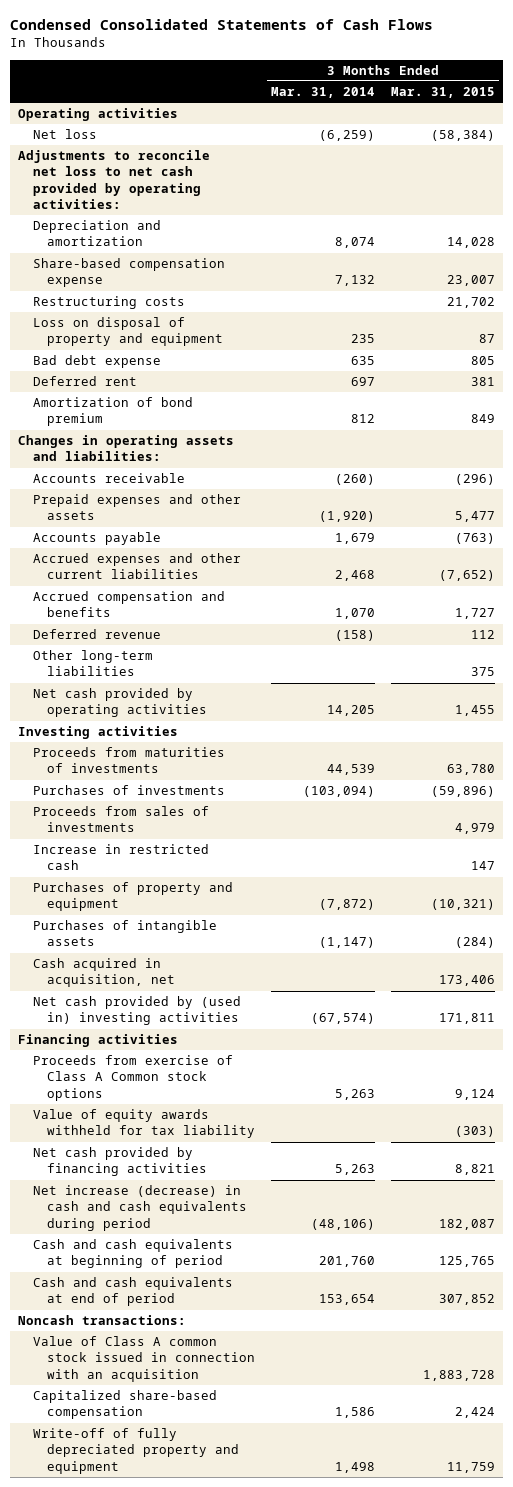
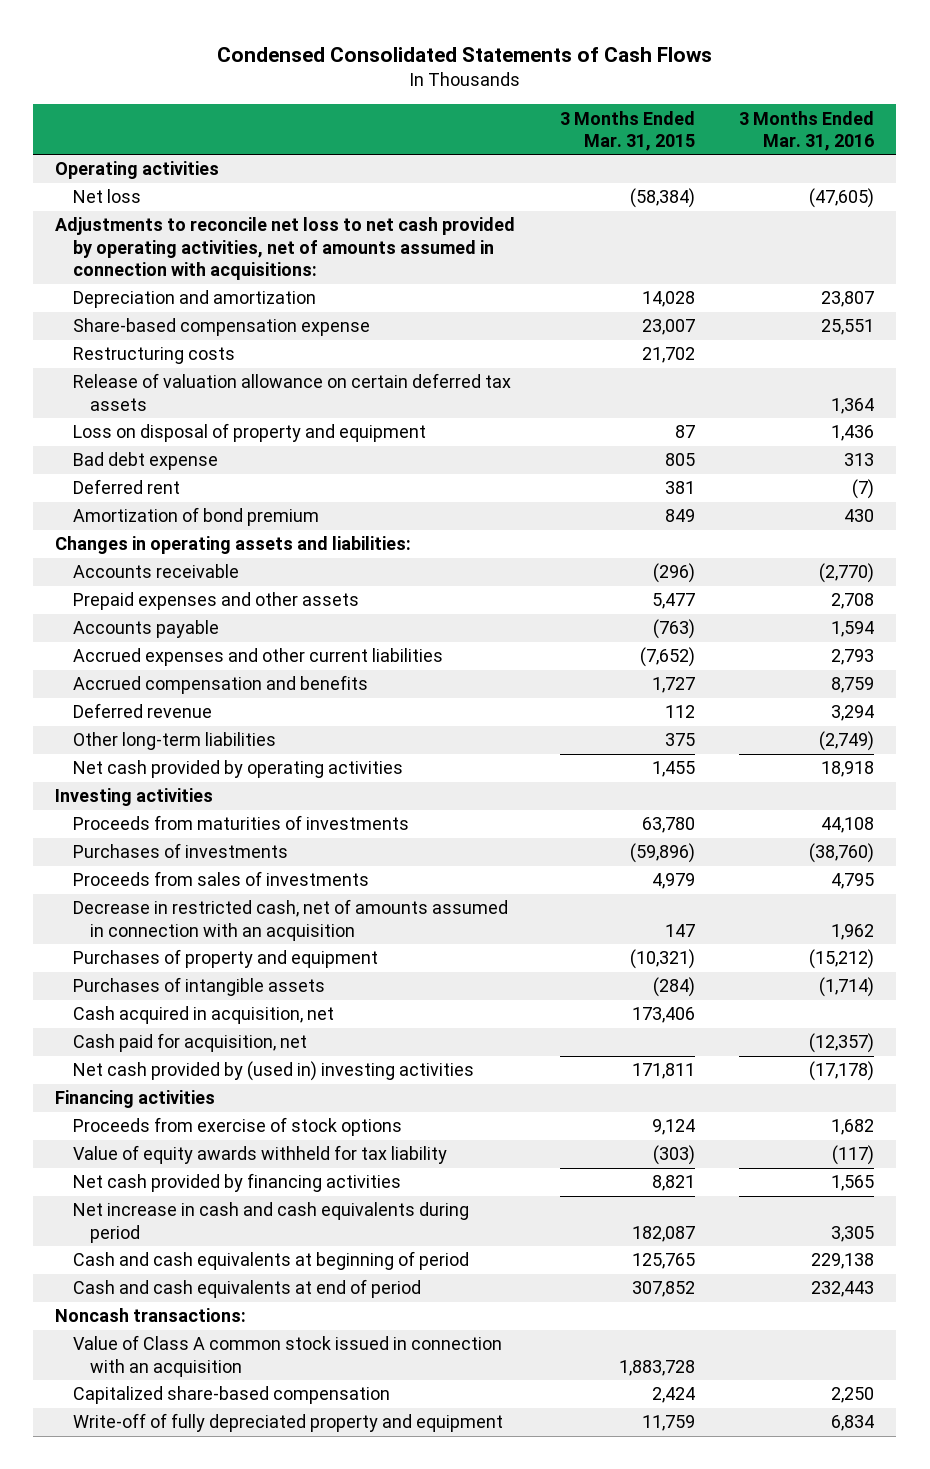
[270,87,375,99] Mar. 31, 2014 -> none
none -> [739,110,875,152] 3 Months Ended Mar. 31, 2016
[18,150,211,209] Adjustments to reconcile net loss to net cash provided by operating activities: -> [55,217,516,281] Adjustments to reconcile net loss to net cash provided by operating activities, net of amounts assumed in connection with acquisitions:
none -> [72,373,511,411] Release of valuation allowance on certain deferred tax assets
[32,844,209,871] Increase in restricted cash -> [72,899,508,941] Decrease in restricted cash, net of amounts assumed in connection with an acquisition
none -> [72,1033,307,1053] Cash paid for acquisition, net
[32,1055,233,1101] Proceeds from exercise of Class A Common stock options -> [72,1117,402,1137] Proceeds from exercise of stock options
[32,1185,247,1231] Net increase (decrease) in cash and cash equivalents during period -> [72,1202,469,1243] Net increase in cash and cash equivalents during period

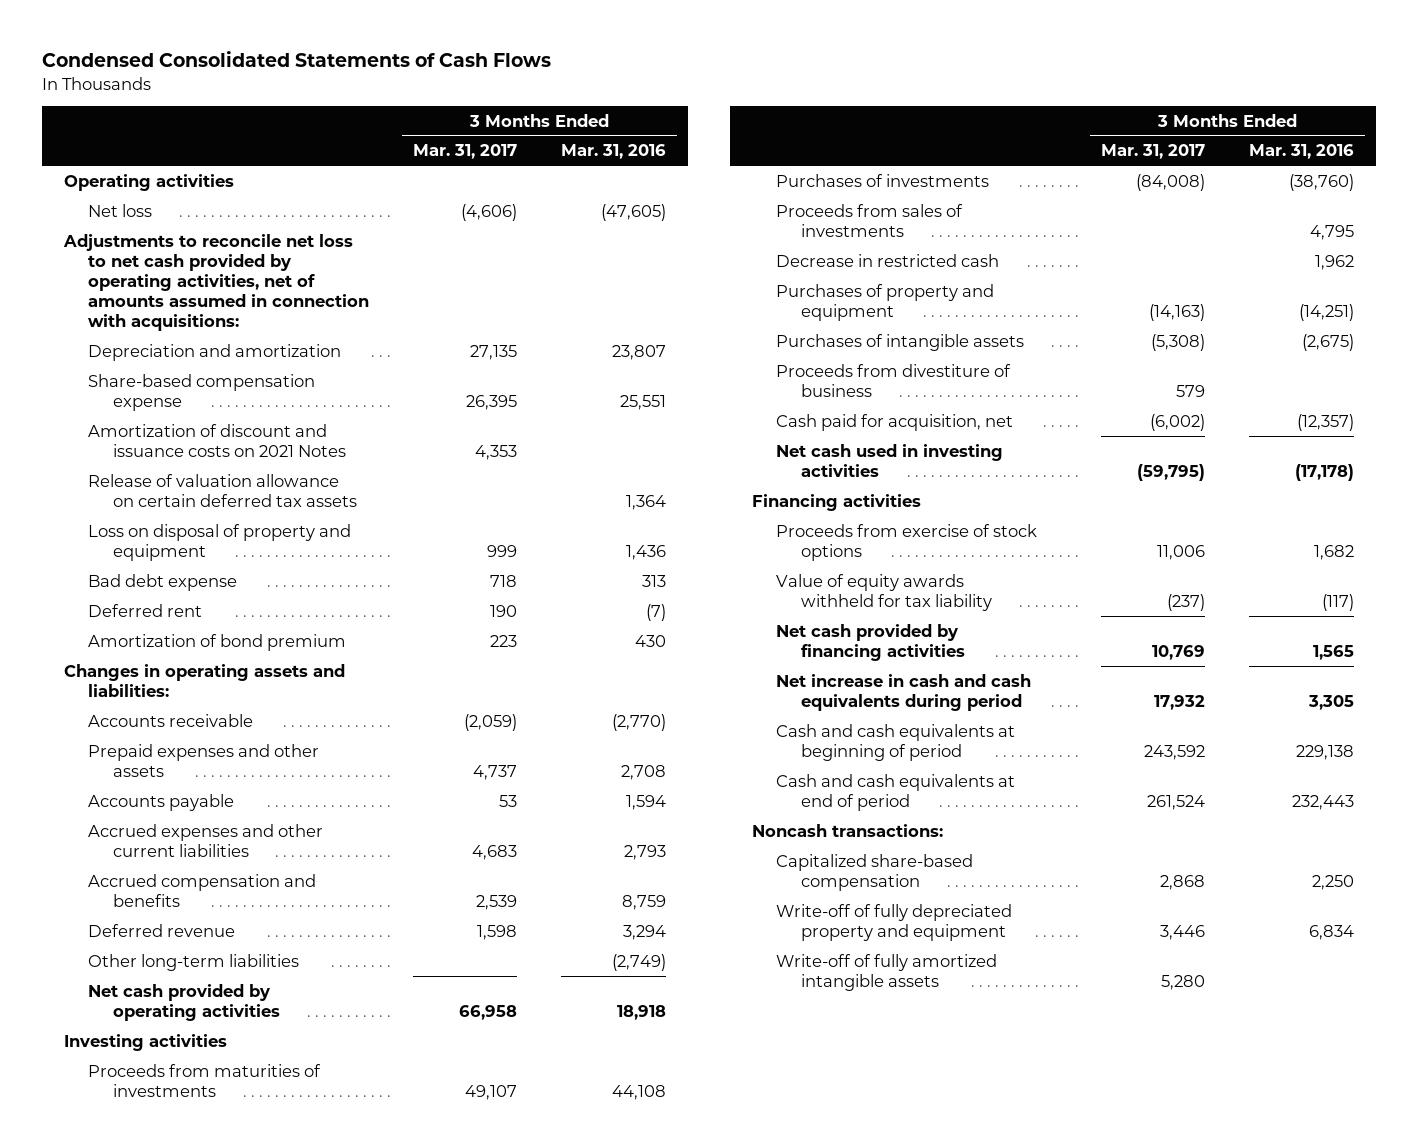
[559,110,695,152] 3 Months Ended Mar. 31, 2015 -> none
none -> [413,144,518,160] Mar. 31, 2017
[72,347,235,365] Restructuring costs -> none
none -> [88,423,346,457] Amortization of discount and issuance costs on 2021 Notes
[72,1006,334,1025] Cash acquired in acquisition, net -> none
[72,899,508,941] Decrease in restricted cash, net of amounts assumed in connection with an acquisition -> [776,253,1000,267] Decrease in restricted cash
[809,949,875,970] (15,212) -> [1299,303,1355,321] (14,251)
[819,977,875,998] (1,714) -> [1302,333,1355,351] (2,675)
none -> [776,363,1012,397] Proceeds from divestiture of business
[72,1061,474,1082] Net cash provided by (used in) investing activities -> [776,443,1004,477] Net cash used in investing activities
[72,1335,502,1377] Value of Class A common stock issued in connection with an acquisition -> none
none -> [776,953,998,991] Write-off of fully amortized intangible assets

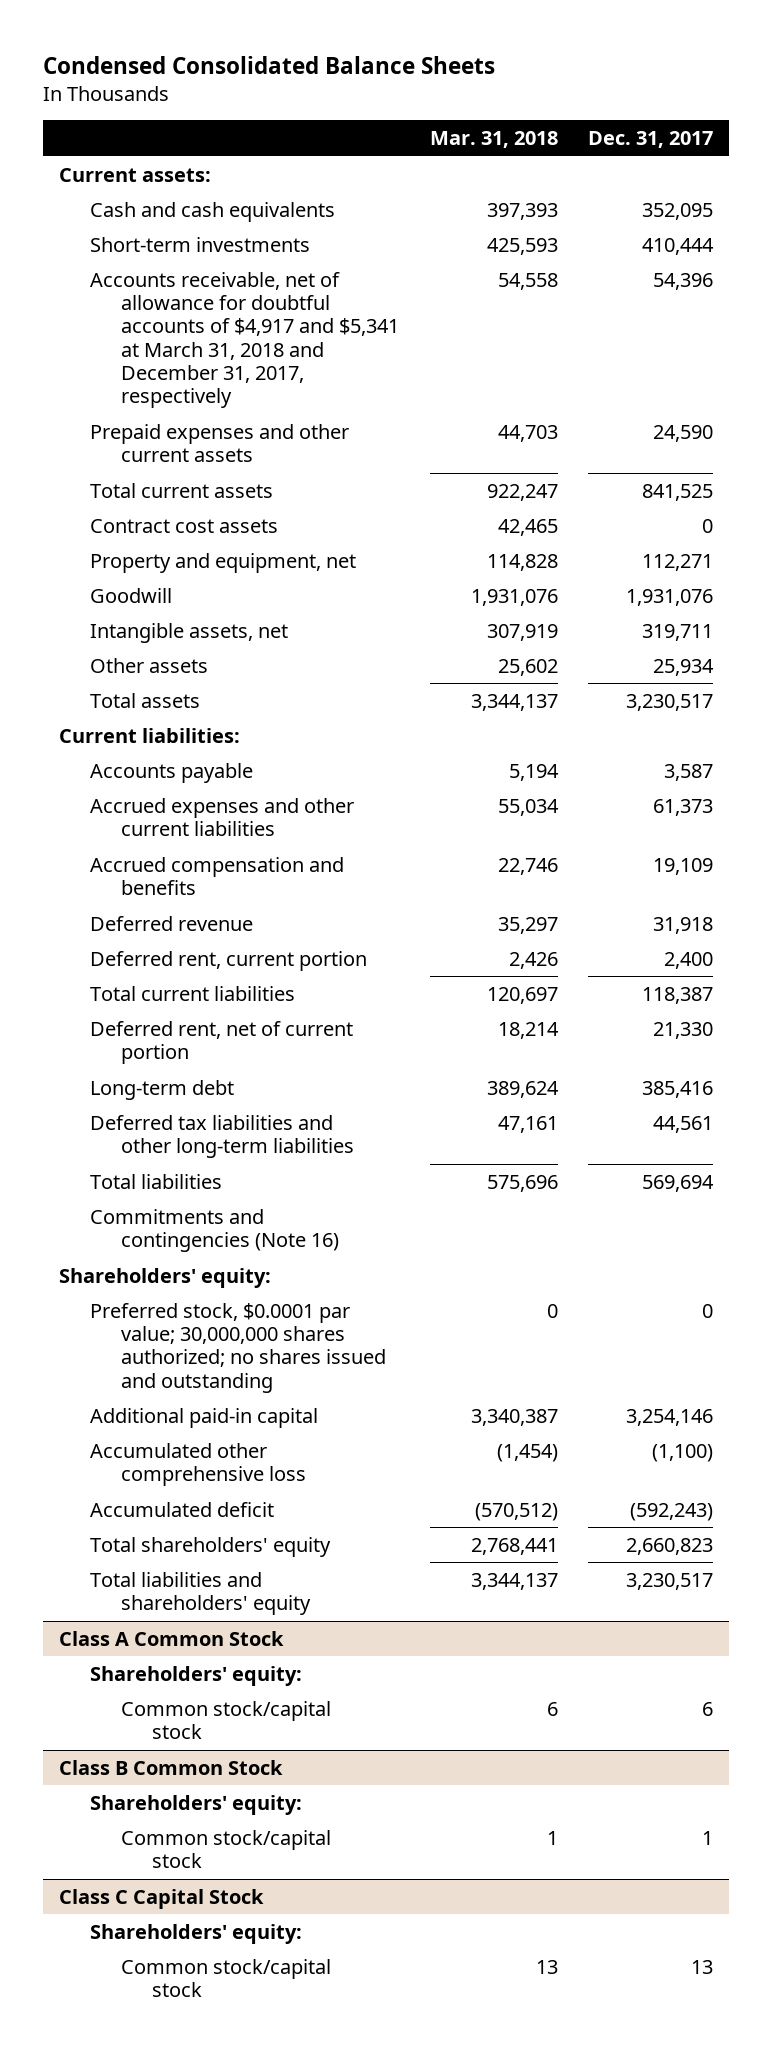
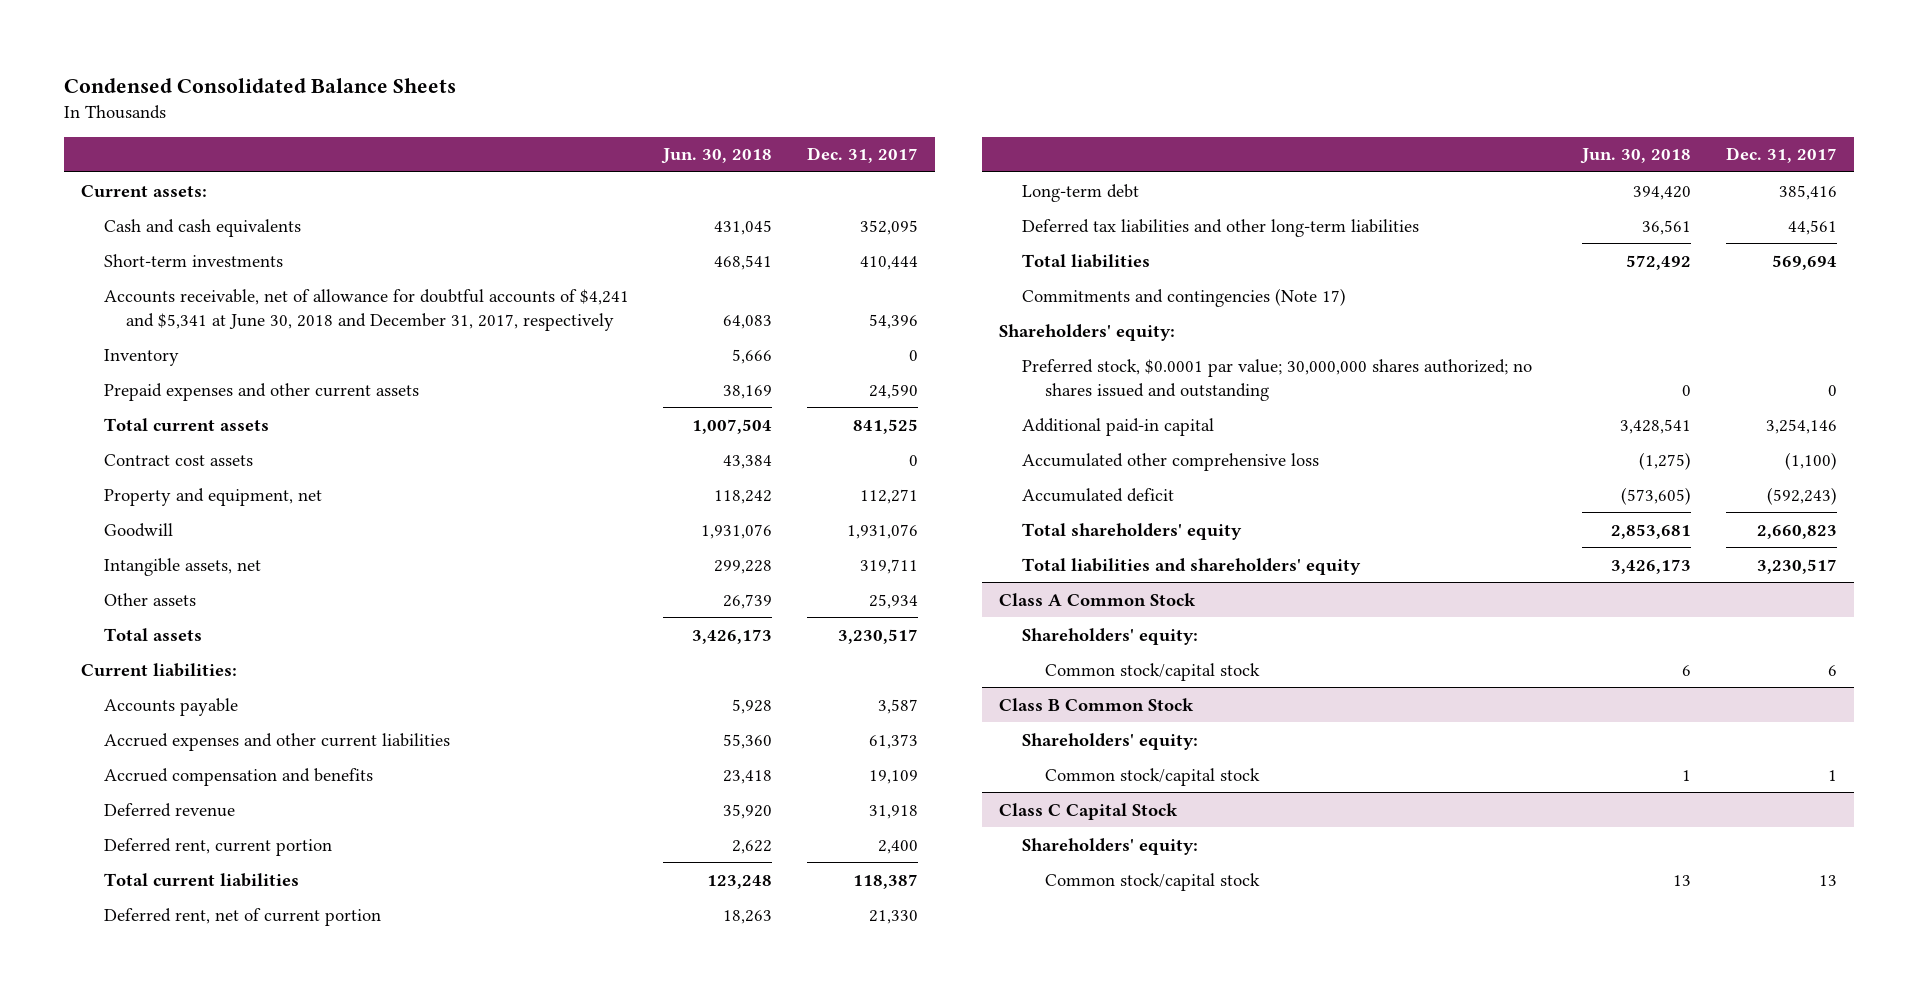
[429,131,558,149] Mar. 31, 2018 -> none
none -> [661,148,773,165] Jun. 30, 2018
[89,271,399,409] Accounts receivable, net of allowance for doubtful accounts of $4,917 and $5,341 at March 31, 2018 and December 31, 2017, respectively -> [103,288,629,331] Accounts receivable, net of allowance for doubtful accounts of $4,241 and $5,341 at June 30, 2018 and December 31, 2017, respectively
none -> [103,348,179,366] Inventory
[89,1208,339,1253] Commitments and contingencies (Note 16) -> [1022,287,1347,307] Commitments and contingencies (Note 17)

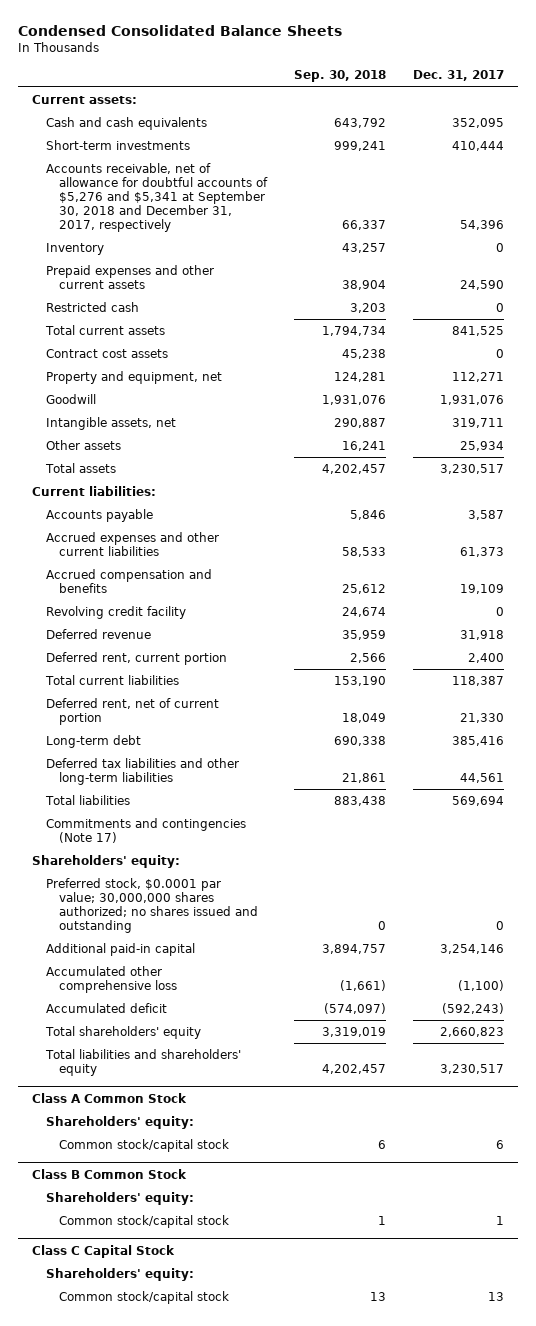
[661,148,773,165] Jun. 30, 2018 -> none
none -> [294,70,387,83] Sep. 30, 2018
[103,288,629,331] Accounts receivable, net of allowance for doubtful accounts of $4,241 and $5,341 at June 30, 2018 and December 31, 2017, respectively -> [45,162,269,232] Accounts receivable, net of allowance for doubtful accounts of $5,276 and $5,341 at September 30, 2018 and December 31, 2017, respectively
none -> [45,301,139,312] Restricted cash
none -> [45,605,186,619] Revolving credit facility

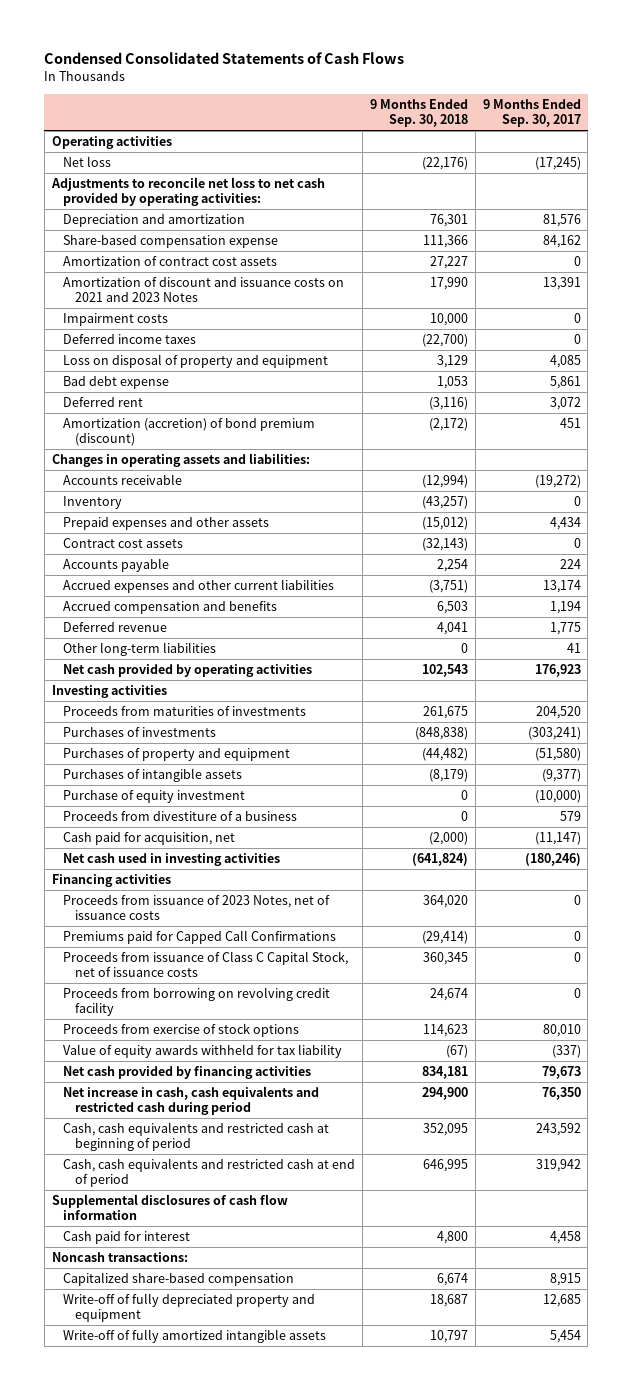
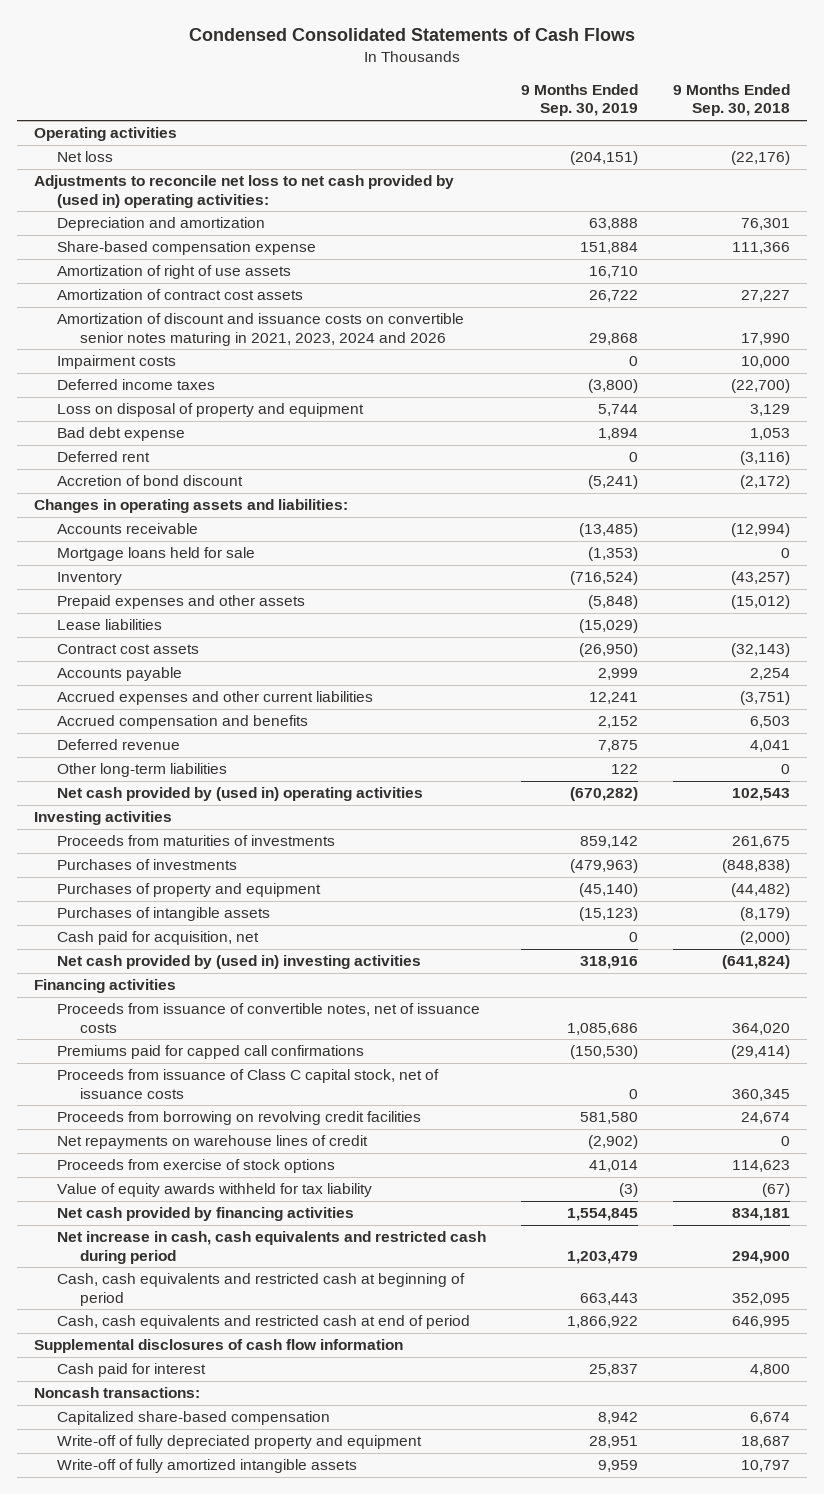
[482,99,581,128] 9 Months Ended Sep. 30, 2017 -> none
none -> [520,84,638,117] 9 Months Ended Sep. 30, 2019
[50,177,325,207] Adjustments to reconcile net loss to net cash provided by operating activities: -> [34,175,455,208] Adjustments to reconcile net loss to net cash provided by (used in) operating activities:
none -> [57,265,292,280] Amortization of right of use assets
[63,277,345,303] Amortization of discount and issuance costs on 2021 and 2023 Notes -> [57,313,465,346] Amortization of discount and issuance costs on convertible senior notes maturing in 2021, 2023, 2024 and 2026
[63,418,316,447] Amortization (accretion) of bond premium (discount) -> [57,475,244,487] Accretion of bond discount
none -> [57,547,256,562] Mortgage loans held for sale
none -> [57,619,163,631] Lease liabilities
[63,664,313,678] Net cash provided by operating activities -> [57,787,424,802] Net cash provided by (used in) operating activities
[63,790,246,804] Purchase of equity investment -> none
[63,811,298,822] Proceeds from divestiture of a business -> none
[63,853,281,867] Net cash used in investing activities -> [57,955,422,970] Net cash provided by (used in) investing activities
[63,895,331,921] Proceeds from issuance of 2023 Notes, net of issuance costs -> [57,1003,481,1033] Proceeds from issuance of convertible notes, net of issuance costs
[63,930,337,945] Premiums paid for Capped Call Confirmations -> [57,1045,365,1060] Premiums paid for capped call confirmations
[63,951,349,978] Proceeds from issuance of Class C Capital Stock, net of issuance costs -> [57,1069,440,1099] Proceeds from issuance of Class C capital stock, net of issuance costs
[63,987,331,1017] Proceeds from borrowing on revolving credit facility -> [57,1111,422,1126] Proceeds from borrowing on revolving credit facilities
none -> [57,1135,369,1150] Net repayments on warehouse lines of credit

